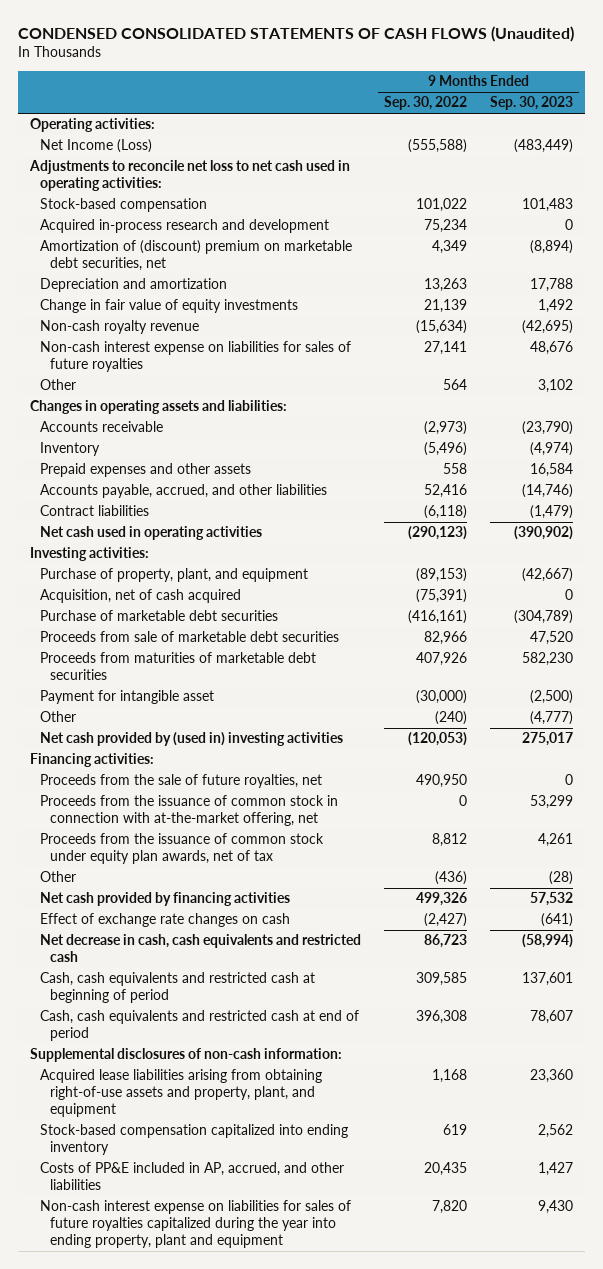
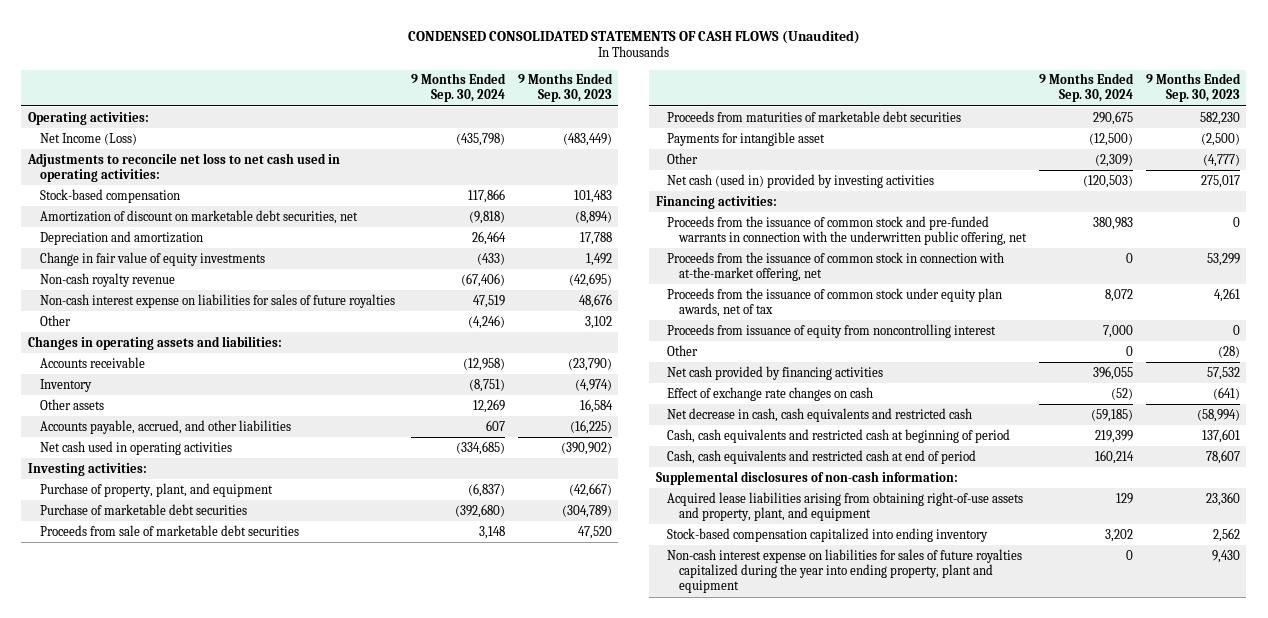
[384,96,468,111] Sep. 30, 2022 -> none
none -> [411,73,507,103] 9 Months Ended Sep. 30, 2024
[40,219,330,234] Acquired in-process research and development -> none
[40,240,353,272] Amortization of (discount) premium on marketable debt securities, net -> [39,209,358,224] Amortization of discount on marketable debt securities, net
[40,505,150,517] Contract liabilities -> none
[40,463,252,478] Prepaid expenses and other assets -> [39,398,104,410] Other assets
[522,484,574,499] (14,746) -> [569,419,612,434] (16,225)
[40,589,242,604] Acquisition, net of cash acquired -> none
[40,690,215,705] Payment for intangible asset -> [667,131,826,146] Payments for intangible asset
[40,732,344,747] Net cash provided by (used in) investing activities -> [667,173,935,188] Net cash (used in) provided by investing activities
[40,774,323,789] Proceeds from the sale of future royalties, net -> none
none -> [667,215,1028,245] Proceeds from the issuance of common stock and pre-funded warrants in connection with the underwritten public offering, net
none -> [667,323,997,338] Proceeds from issuance of equity from noncontrolling interest
[40,1162,345,1191] Costs of PP&E included in AP, accrued, and other liabilities -> none

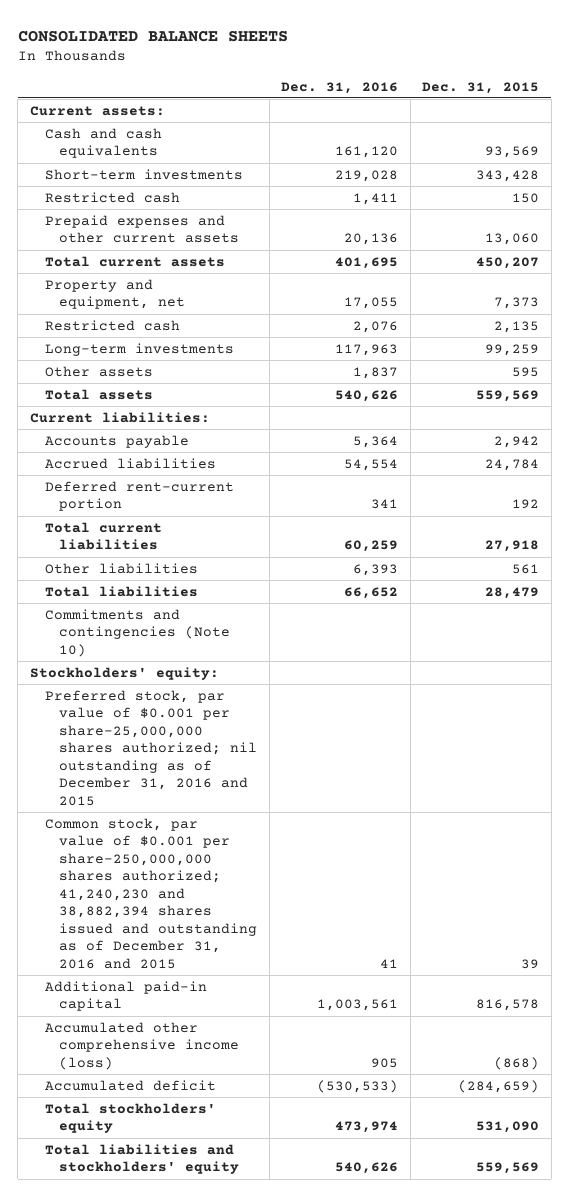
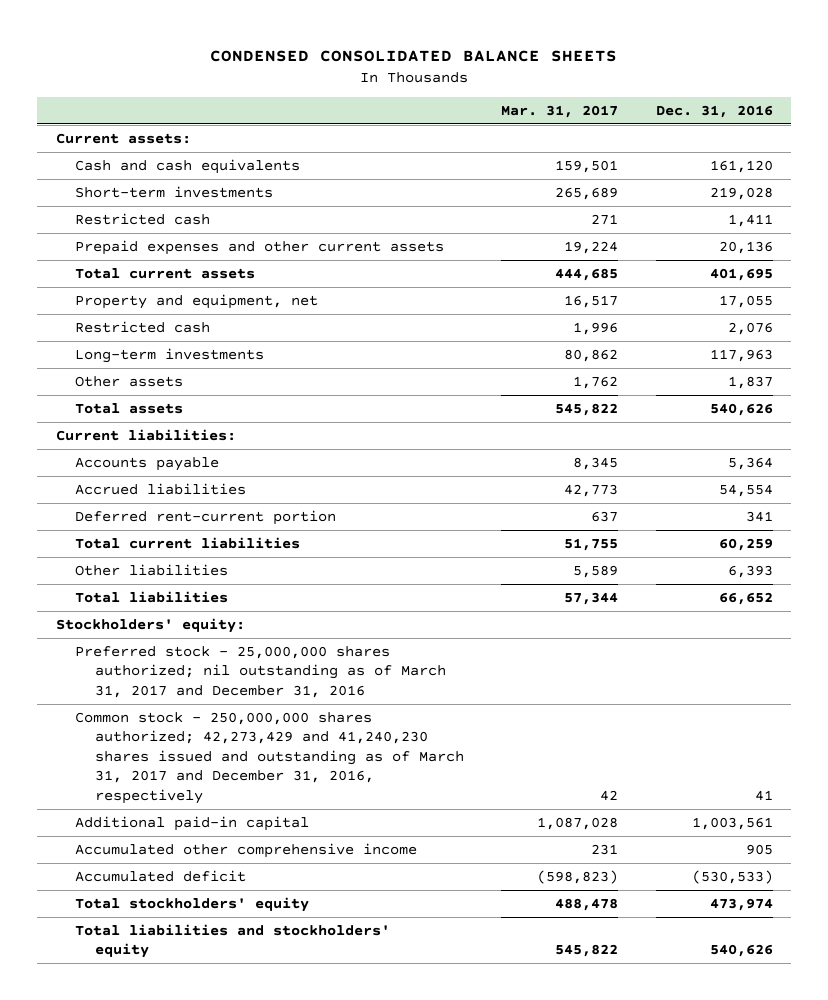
[17,29,288,42] CONSOLIDATED BALANCE SHEETS -> [210,49,618,62] CONDENSED CONSOLIDATED BALANCE SHEETS
[422,81,540,94] Dec. 31, 2015 -> none
none -> [501,105,619,119] Mar. 31, 2017
[44,608,231,657] Commitments and contingencies (Note 10) -> none
[44,689,258,806] Preferred stock, par value of $0.001 per share-25,000,000 shares authorized; nil outstanding as of December 31, 2016 and 2015 -> [75,645,446,698] Preferred stock - 25,000,000 shares authorized; nil outstanding as of March 31, 2017 and December 31, 2016
[44,817,258,969] Common stock, par value of $0.001 per share-250,000,000 shares authorized; 41,240,230 and 38,882,394 shares issued and outstanding as of December 31, 2016 and 2015 -> [75,711,464,804] Common stock - 250,000,000 shares authorized; 42,273,429 and 41,240,230 shares issued and outstanding as of March 31, 2017 and December 31, 2016, respectively
[44,1021,240,1070] Accumulated other comprehensive income (loss) -> [75,842,418,858] Accumulated other comprehensive income

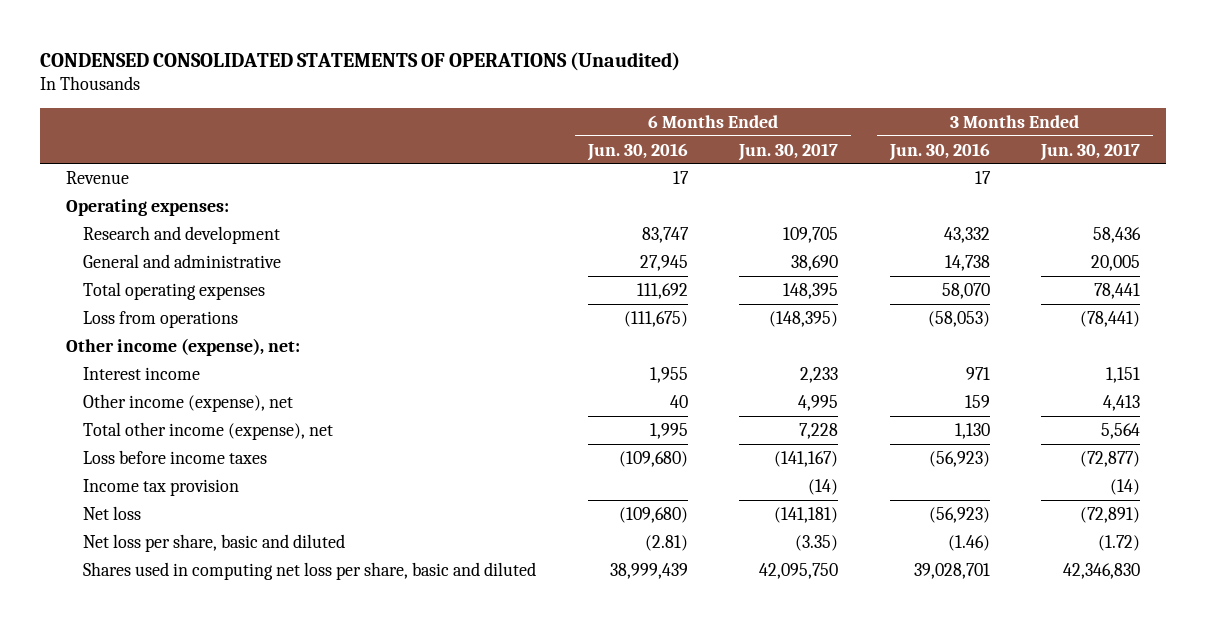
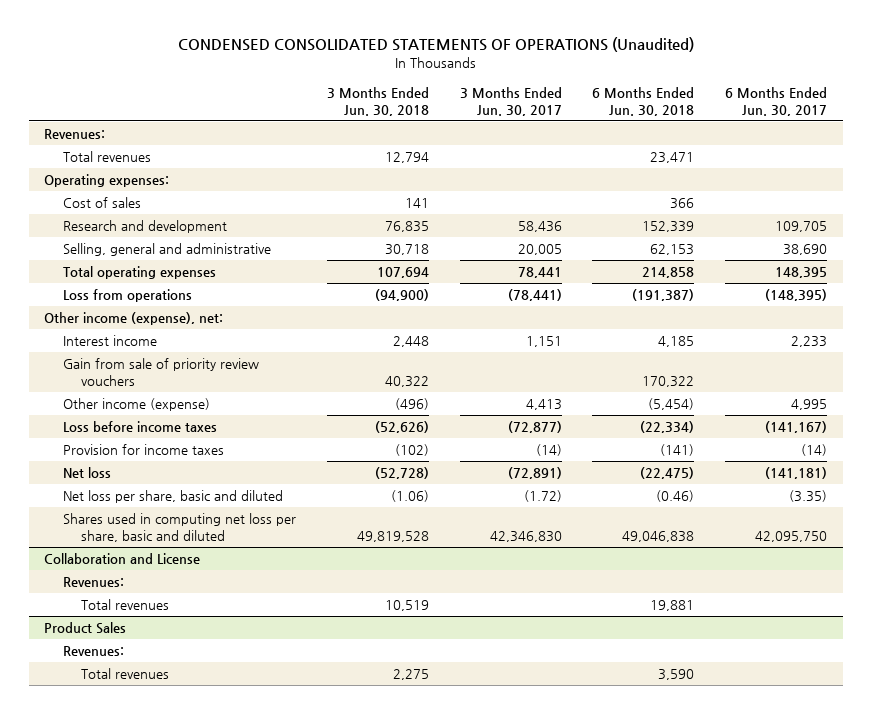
[586,142,688,161] Jun. 30, 2016 -> none
[888,142,990,161] Jun. 30, 2016 -> none
none -> [326,86,429,116] 3 Months Ended Jun. 30, 2018
none -> [592,86,695,116] 6 Months Ended Jun. 30, 2018
[65,170,129,184] Revenue -> none
none -> [44,129,106,140] Revenues:
none -> [62,151,151,163] Total revenues
none -> [62,197,141,209] Cost of sales
[83,253,282,268] General and administrative -> [62,243,271,257] Selling, general and administrative
[83,421,334,440] Total other income (expense), net -> none
none -> [62,358,259,387] Gain from sale of priority review vouchers
[83,393,294,412] Other income (expense), net -> [62,398,210,412] Other income (expense)
[83,478,240,496] Income tax provision -> [62,444,224,456] Provision for income taxes
none -> [44,553,201,565] Collaboration and License
none -> [62,577,124,588] Revenues:
none -> [81,599,170,611] Total revenues
none -> [44,622,127,635] Product Sales
none -> [62,646,124,657] Revenues:
none -> [81,668,170,680] Total revenues

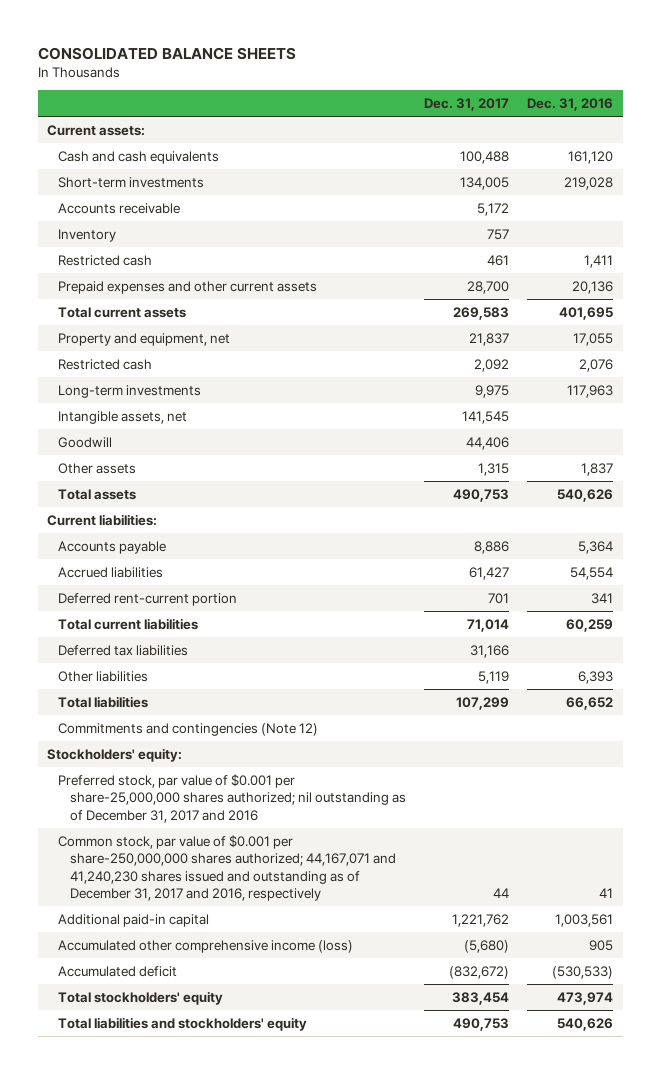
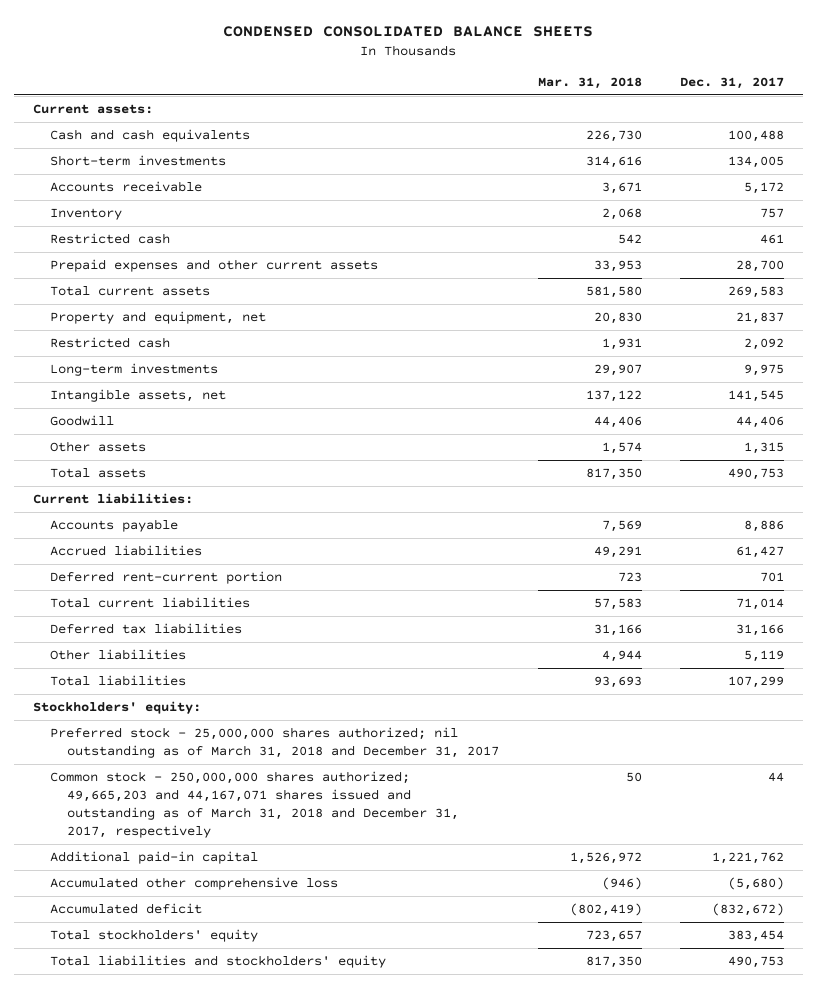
[37,46,296,60] CONSOLIDATED BALANCE SHEETS -> [223,25,594,37] CONDENSED CONSOLIDATED BALANCE SHEETS
[527,97,614,111] Dec. 31, 2016 -> none
none -> [537,77,642,90] Mar. 31, 2018
[58,722,319,736] Commitments and contingencies (Note 12) -> none
[58,773,406,823] Preferred stock, par value of $0.001 per share-25,000,000 shares authorized; nil outstanding as of December 31, 2017 and 2016 -> [50,727,500,759] Preferred stock - 25,000,000 shares authorized; nil outstanding as of March 31, 2018 and December 31, 2017
[58,834,396,901] Common stock, par value of $0.001 per share-250,000,000 shares authorized; 44,167,071 and 41,240,230 shares issued and outstanding as of December 31, 2017 and 2016, respectively -> [50,771,460,839] Common stock - 250,000,000 shares authorized; 49,665,203 and 44,167,071 shares issued and outstanding as of March 31, 2018 and December 31, 2017, respectively
[58,939,354,953] Accumulated other comprehensive income (loss) -> [50,877,339,891] Accumulated other comprehensive loss

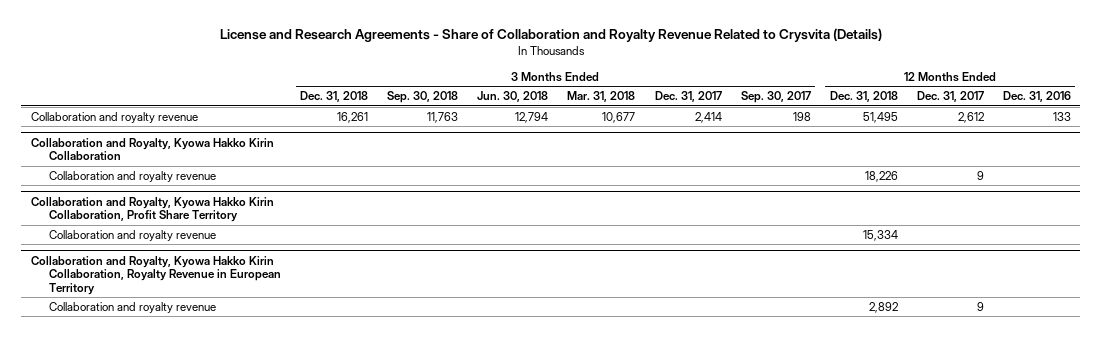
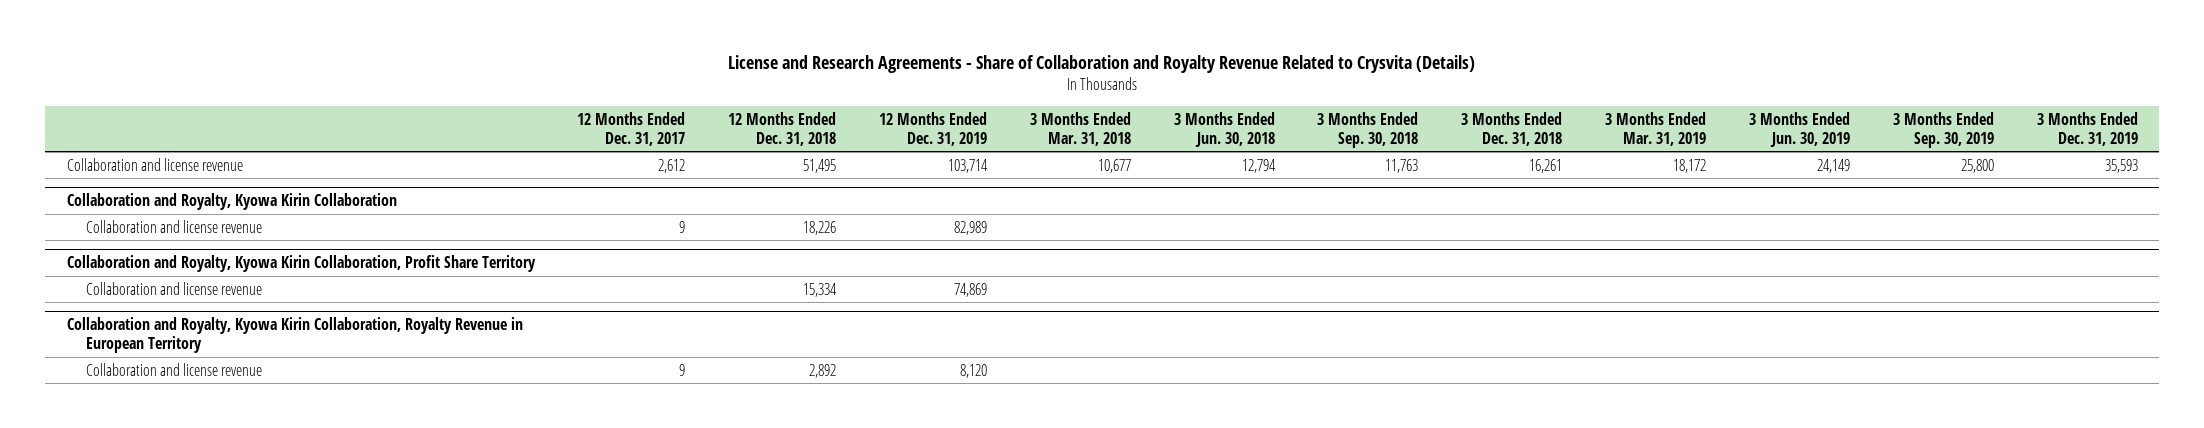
[654,91,722,103] Dec. 31, 2017 -> none
[740,91,811,104] Sep. 30, 2017 -> none
[1002,91,1071,103] Dec. 31, 2016 -> none
none -> [879,111,988,146] 12 Months Ended Dec. 31, 2019
none -> [1605,111,1707,146] 3 Months Ended Mar. 31, 2019
none -> [1748,111,1850,147] 3 Months Ended Jun. 30, 2019
none -> [1892,111,1994,148] 3 Months Ended Sep. 30, 2019
none -> [2036,111,2138,146] 3 Months Ended Dec. 31, 2019
[30,111,198,123] Collaboration and royalty revenue -> [66,157,243,171] Collaboration and license revenue
[30,137,274,161] Collaboration and Royalty, Kyowa Hakko Kirin Collaboration -> [66,193,397,211] Collaboration and Royalty, Kyowa Kirin Collaboration
[49,170,217,182] Collaboration and royalty revenue -> [85,219,262,233] Collaboration and license revenue
[30,196,274,223] Collaboration and Royalty, Kyowa Hakko Kirin Collaboration, Profit Share Territory -> [66,255,536,273] Collaboration and Royalty, Kyowa Kirin Collaboration, Profit Share Territory
[49,229,217,241] Collaboration and royalty revenue -> [85,281,262,295] Collaboration and license revenue
[30,255,282,295] Collaboration and Royalty, Kyowa Hakko Kirin Collaboration, Royalty Revenue in European Territory -> [66,317,523,354] Collaboration and Royalty, Kyowa Kirin Collaboration, Royalty Revenue in European Territory
[49,301,217,313] Collaboration and royalty revenue -> [85,362,262,376] Collaboration and license revenue

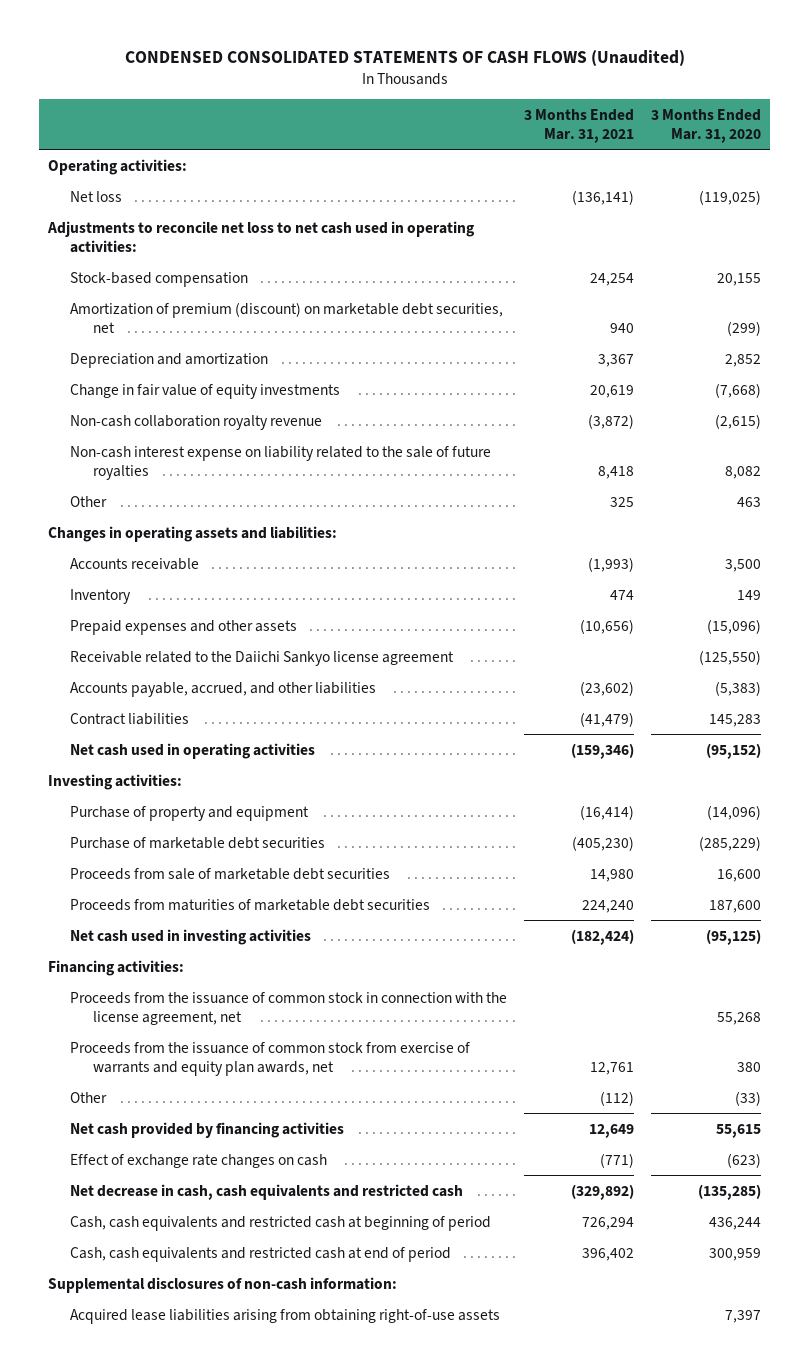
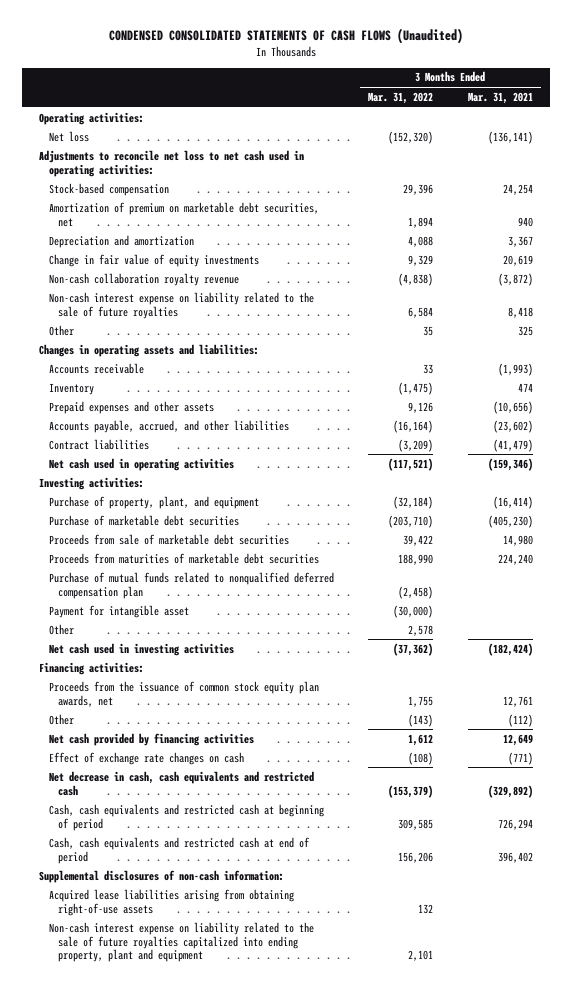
[651,108,762,143] 3 Months Ended Mar. 31, 2020 -> none
none -> [368,91,434,104] Mar. 31, 2022
[70,301,504,333] Amortization of premium (discount) on marketable debt securities, net -> [48,201,319,227] Amortization of premium on marketable debt securities, net
[70,650,455,666] Receivable related to the Daiichi Sankyo license agreement -> none
[70,805,310,821] Purchase of property and equipment -> [48,495,259,509] Purchase of property, plant, and equipment
none -> [48,571,334,599] Purchase of mutual funds related to nonqualified deferred compensation plan
none -> [48,604,189,618] Payment for intangible asset
none -> [48,623,74,635] Other
[70,991,508,1025] Proceeds from the issuance of common stock in connection with the license agreement, net -> none
[70,1041,471,1076] Proceeds from the issuance of common stock from exercise of warrants and equity plan awards, net -> [48,680,319,707] Proceeds from the issuance of common stock equity plan awards, net
none -> [48,921,314,963] Non-cash interest expense on liability related to the sale of future royalties capitalized into ending property, plant and equipment

